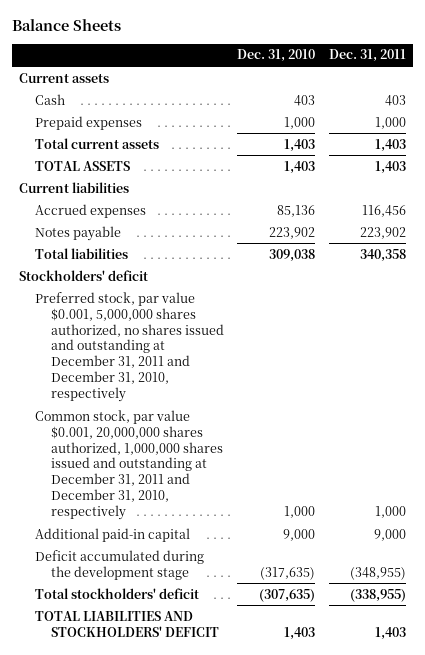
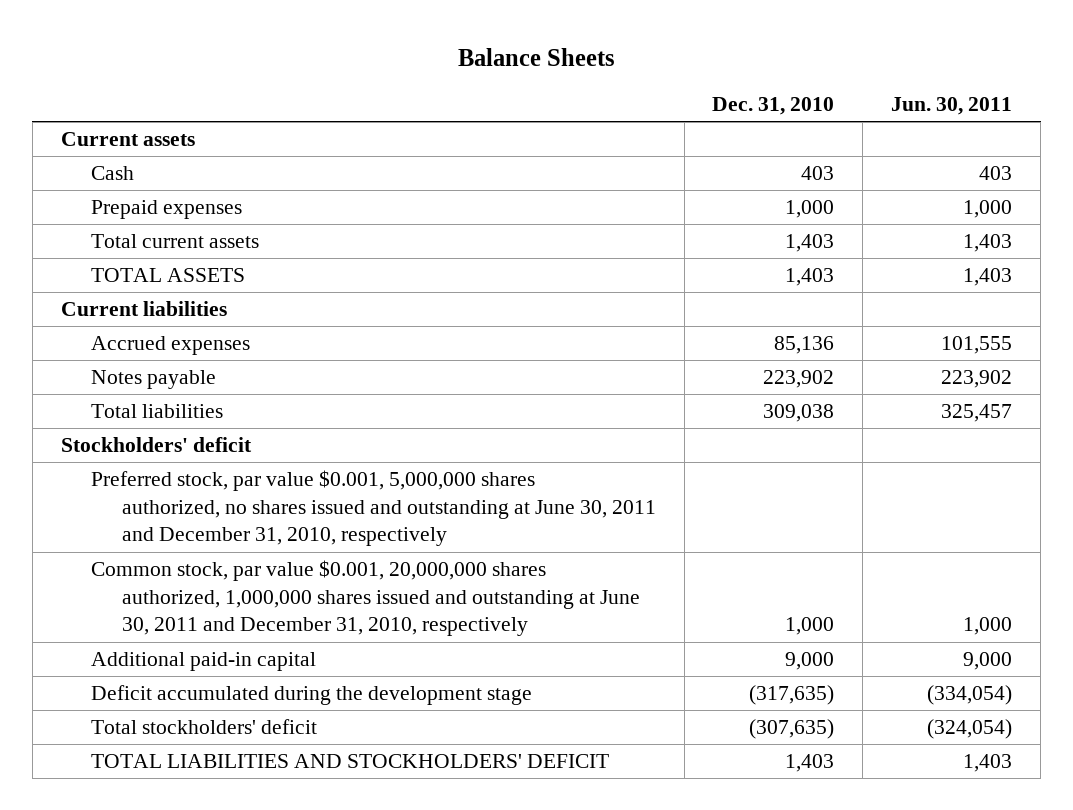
[329,49,407,63] Dec. 31, 2011 -> none
none -> [891,97,1013,116] Jun. 30, 2011
[34,291,224,403] Preferred stock, par value $0.001, 5,000,000 shares authorized, no shares issued and outstanding at December 31, 2011 and December 31, 2010, respectively -> [91,470,656,547] Preferred stock, par value $0.001, 5,000,000 shares authorized, no shares issued and outstanding at June 30, 2011 and December 31, 2010, respectively
[34,409,223,521] Common stock, par value $0.001, 20,000,000 shares authorized, 1,000,000 shares issued and outstanding at December 31, 2011 and December 31, 2010, respectively -> [91,560,640,637] Common stock, par value $0.001, 20,000,000 shares authorized, 1,000,000 shares issued and outstanding at June 30, 2011 and December 31, 2010, respectively

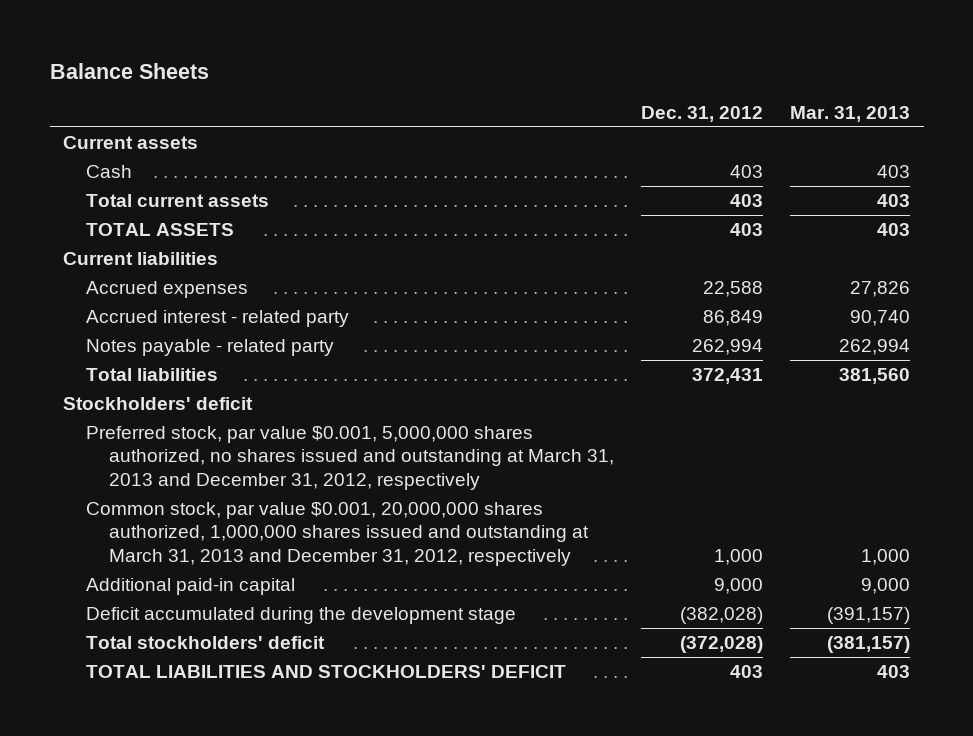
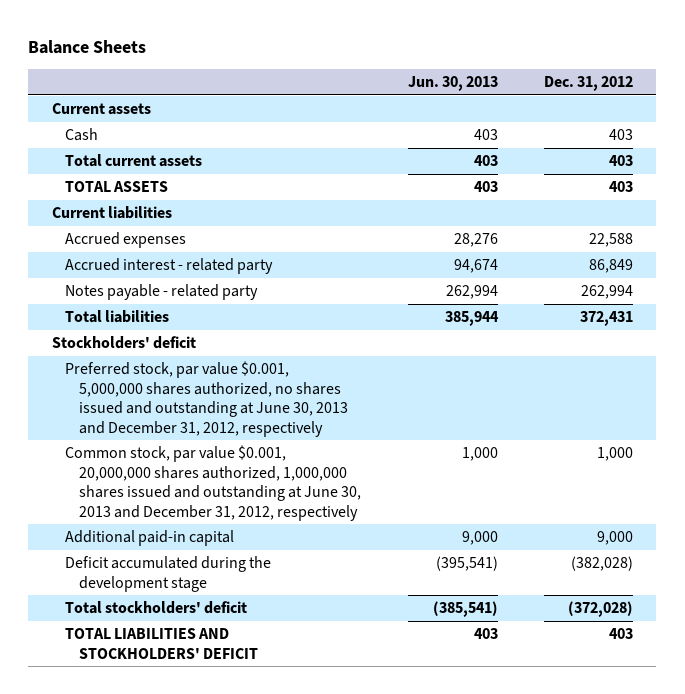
[790,105,911,122] Mar. 31, 2013 -> none
none -> [407,75,498,91] Jun. 30, 2013
[86,425,614,490] Preferred stock, par value $0.001, 5,000,000 shares authorized, no shares issued and outstanding at March 31, 2013 and December 31, 2012, respectively -> [65,361,349,437] Preferred stock, par value $0.001, 5,000,000 shares authorized, no shares issued and outstanding at June 30, 2013 and December 31, 2012, respectively
[86,501,589,566] Common stock, par value $0.001, 20,000,000 shares authorized, 1,000,000 shares issued and outstanding at March 31, 2013 and December 31, 2012, respectively -> [65,445,362,521] Common stock, par value $0.001, 20,000,000 shares authorized, 1,000,000 shares issued and outstanding at June 30, 2013 and December 31, 2012, respectively

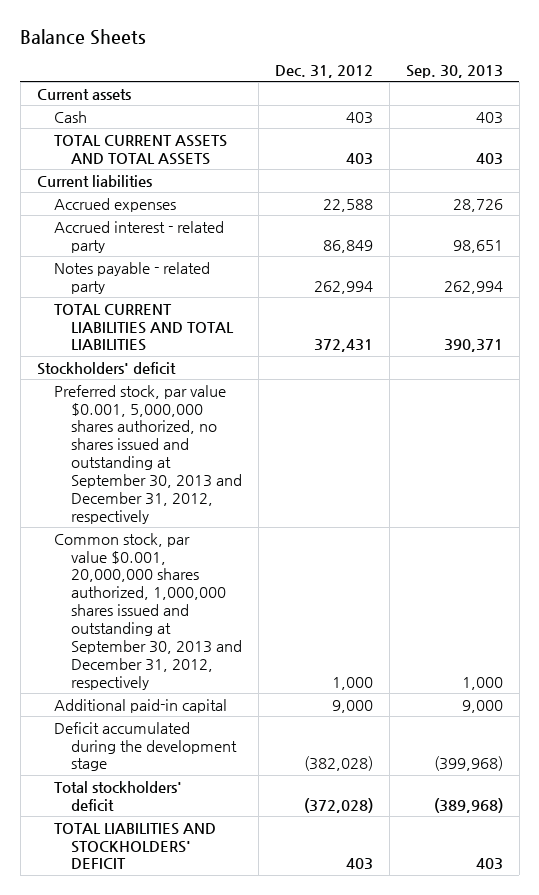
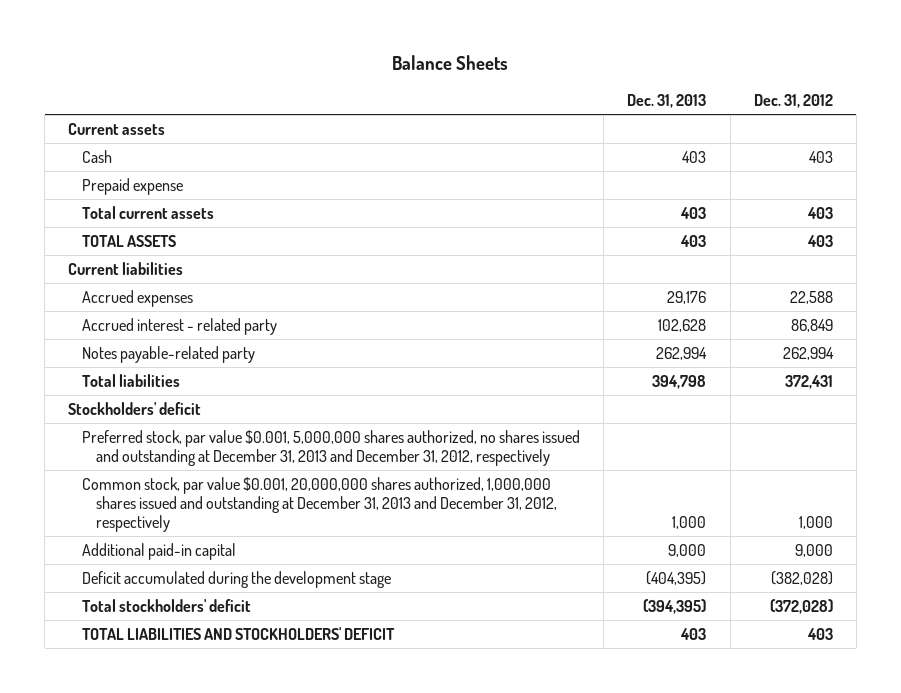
[405,64,503,78] Sep. 30, 2013 -> none
none -> [627,93,707,108] Dec. 31, 2013
none -> [82,178,184,196] Prepaid expense
none -> [82,206,215,220] Total current assets
[53,134,227,165] TOTAL CURRENT ASSETS AND TOTAL ASSETS -> [82,235,177,248] TOTAL ASSETS
[53,261,210,294] Notes payable - related party -> [82,346,256,364] Notes payable-related party
[53,303,234,352] TOTAL CURRENT LIABILITIES AND TOTAL LIABILITIES -> [82,374,181,388] Total liabilities
[53,384,242,525] Preferred stock, par value $0.001, 5,000,000 shares authorized, no shares issued and outstanding at September 30, 2013 and December 31, 2012, respectively -> [82,430,581,466] Preferred stock, par value $0.001, 5,000,000 shares authorized, no shares issued and outstanding at December 31, 2013 and December 31, 2012, respectively
[53,532,242,691] Common stock, par value $0.001, 20,000,000 shares authorized, 1,000,000 shares issued and outstanding at September 30, 2013 and December 31, 2012, respectively -> [82,477,558,532] Common stock, par value $0.001, 20,000,000 shares authorized, 1,000,000 shares issued and outstanding at December 31, 2013 and December 31, 2012, respectively

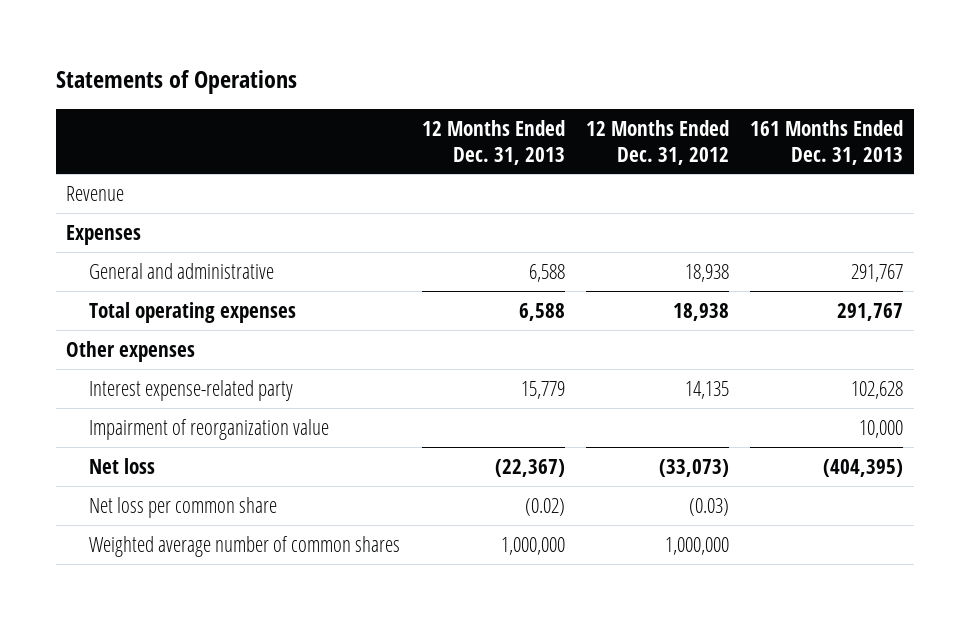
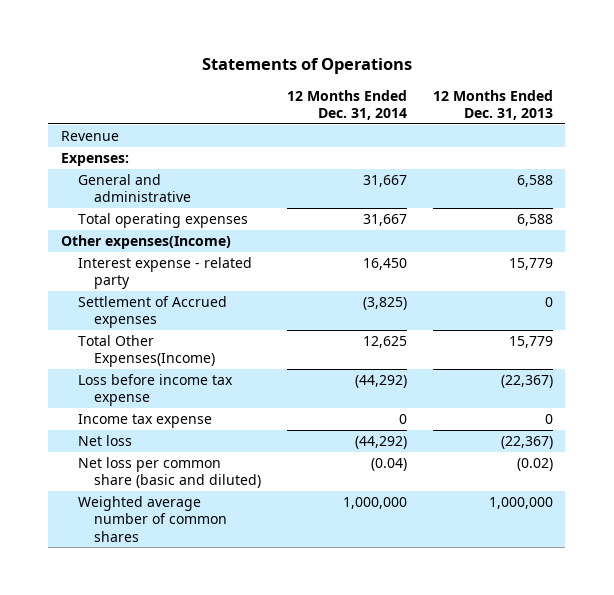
[585,119,729,165] 12 Months Ended Dec. 31, 2012 -> none
[750,119,904,165] 161 Months Ended Dec. 31, 2013 -> none
none -> [286,89,407,120] 12 Months Ended Dec. 31, 2014
[66,224,142,245] Expenses -> [61,153,130,167] Expenses:
[89,418,330,440] Impairment of reorganization value -> none
[66,340,196,362] Other expenses -> [61,235,232,250] Other expenses(Income)
[89,379,294,401] Interest expense-related party -> [77,257,252,290] Interest expense - related party
none -> [77,296,227,329] Settlement of Accrued expenses
none -> [77,335,215,368] Total Other Expenses(Income)
none -> [77,374,233,407] Loss before income tax expense
none -> [77,414,212,429] Income tax expense
[89,496,278,518] Net loss per common share -> [77,457,261,489] Net loss per common share (basic and diluted)

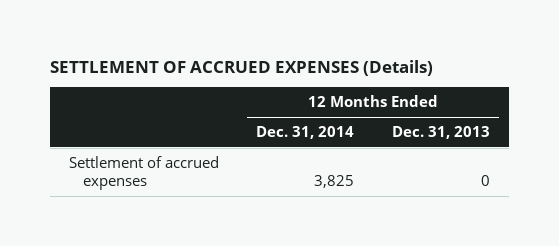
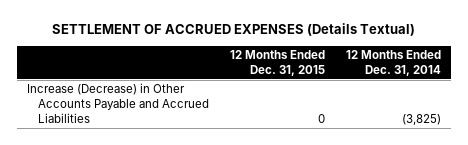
[50,59,434,76] SETTLEMENT OF ACCRUED EXPENSES (Details) -> [51,23,415,37] SETTLEMENT OF ACCRUED EXPENSES (Details Textual)
[391,126,490,140] Dec. 31, 2013 -> none
none -> [229,50,325,76] 12 Months Ended Dec. 31, 2015
[69,156,220,191] Settlement of accrued expenses -> none
none -> [27,83,210,123] Increase (Decrease) in Other Accounts Payable and Accrued Liabilities

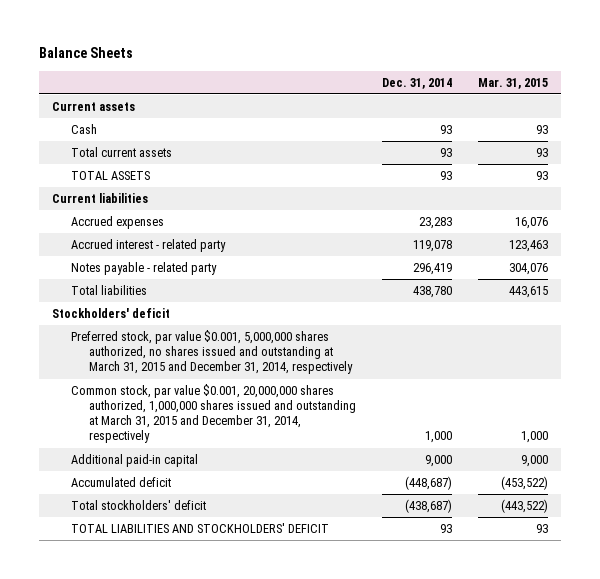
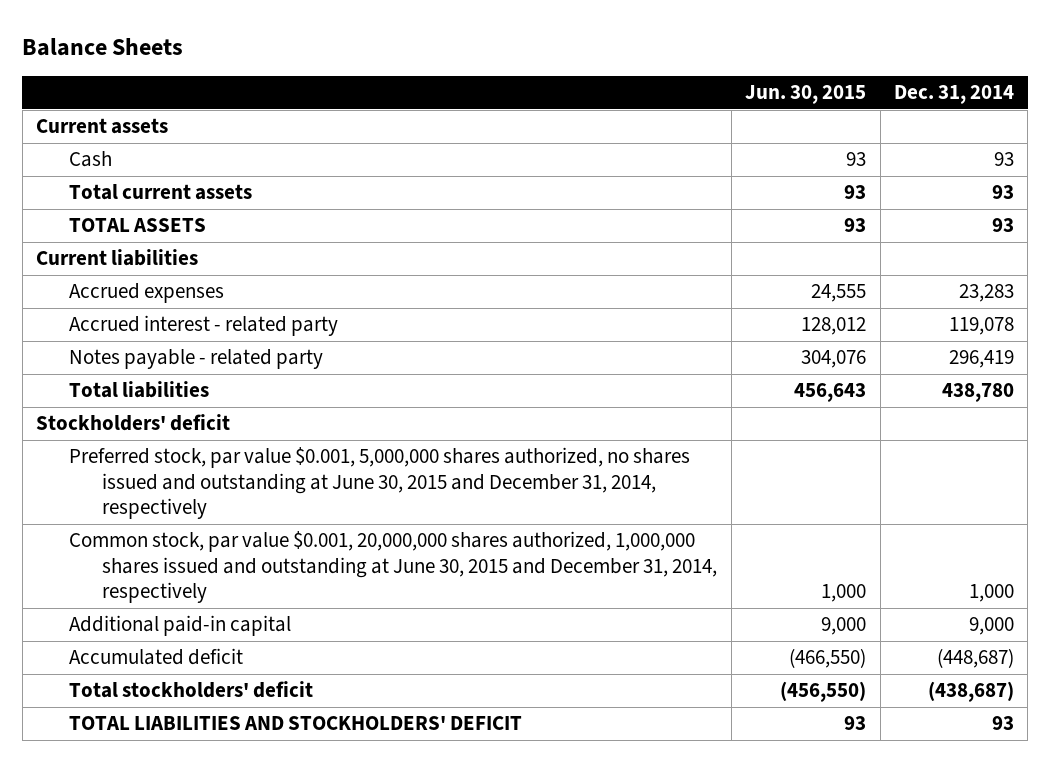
[477,77,548,89] Mar. 31, 2015 -> none
none -> [745,85,867,105] Jun. 30, 2015
[70,330,354,375] Preferred stock, par value $0.001, 5,000,000 shares authorized, no shares issued and outstanding at March 31, 2015 and December 31, 2014, respectively -> [69,447,691,520] Preferred stock, par value $0.001, 5,000,000 shares authorized, no shares issued and outstanding at June 30, 2015 and December 31, 2014, respectively
[70,384,357,444] Common stock, par value $0.001, 20,000,000 shares authorized, 1,000,000 shares issued and outstanding at March 31, 2015 and December 31, 2014, respectively -> [69,531,718,604] Common stock, par value $0.001, 20,000,000 shares authorized, 1,000,000 shares issued and outstanding at June 30, 2015 and December 31, 2014, respectively

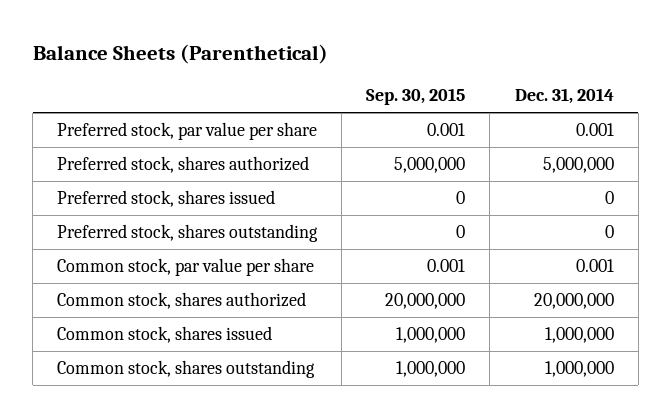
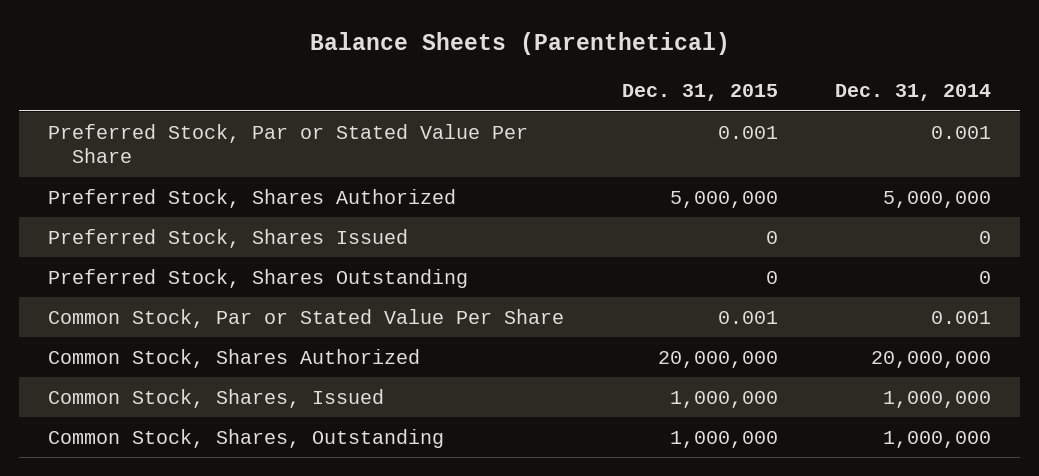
[366,87,466,105] Sep. 30, 2015 -> none
none -> [621,84,778,102] Dec. 31, 2015
[57,122,318,141] Preferred stock, par value per share -> [48,123,529,164] Preferred Stock, Par or Stated Value Per Share
[57,156,310,174] Preferred stock, shares authorized -> [48,188,457,208] Preferred Stock, Shares Authorized
[57,190,276,208] Preferred stock, shares issued -> [48,228,409,248] Preferred Stock, Shares Issued
[57,224,319,243] Preferred stock, shares outstanding -> [48,268,469,288] Preferred Stock, Shares Outstanding
[57,258,315,277] Common stock, par value per share -> [48,308,565,328] Common Stock, Par or Stated Value Per Share
[57,292,307,310] Common stock, shares authorized -> [48,348,421,368] Common Stock, Shares Authorized
[57,326,273,344] Common stock, shares issued -> [48,388,385,408] Common Stock, Shares, Issued
[57,360,316,379] Common stock, shares outstanding -> [48,428,445,448] Common Stock, Shares, Outstanding

